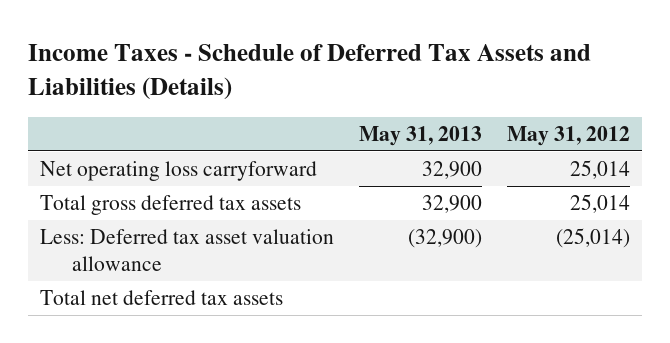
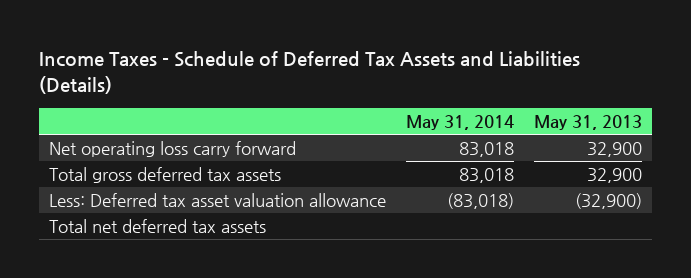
[506,125,630,146] May 31, 2012 -> none
none -> [405,114,514,130] May 31, 2014
[39,161,317,182] Net operating loss carryforward -> [49,141,297,158] Net operating loss carry forward

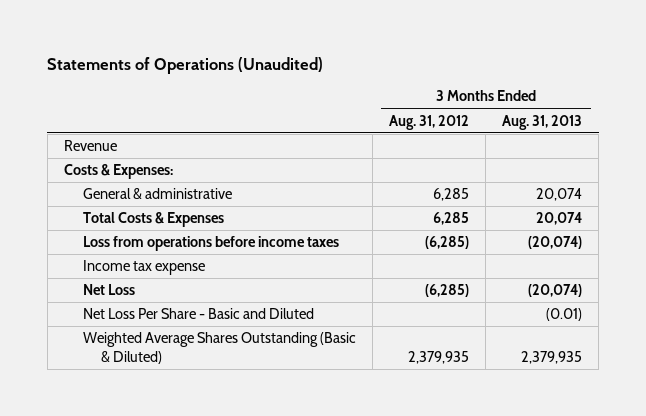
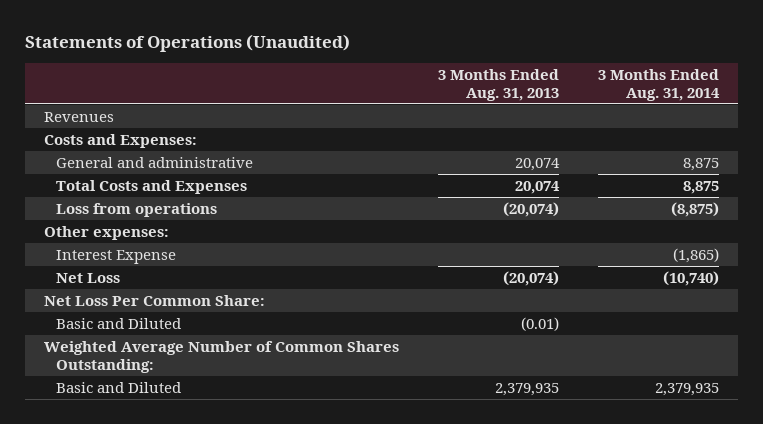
[388,114,469,130] Aug. 31, 2012 -> none
none -> [597,69,720,101] 3 Months Ended Aug. 31, 2014
[82,260,205,276] Income tax expense -> none
[64,140,118,152] Revenue -> [44,111,115,122] Revenues
[64,164,174,180] Costs & Expenses: -> [44,133,198,148] Costs and Expenses:
[82,188,232,200] General & administrative -> [56,156,254,168] General and administrative
[82,212,224,228] Total Costs & Expenses -> [56,179,248,194] Total Costs and Expenses
[82,236,339,252] Loss from operations before income taxes -> [56,202,218,217] Loss from operations
none -> [44,225,170,240] Other expenses:
none -> [56,249,177,264] Interest Expense
none -> [44,294,266,306] Net Loss Per Common Share:
[82,308,314,320] Net Loss Per Share - Basic and Diluted -> [56,317,182,329] Basic and Diluted
none -> [44,340,400,373] Weighted Average Number of Common Shares Outstanding:
[82,332,356,364] Weighted Average Shares Outstanding (Basic & Diluted) -> [56,381,182,393] Basic and Diluted

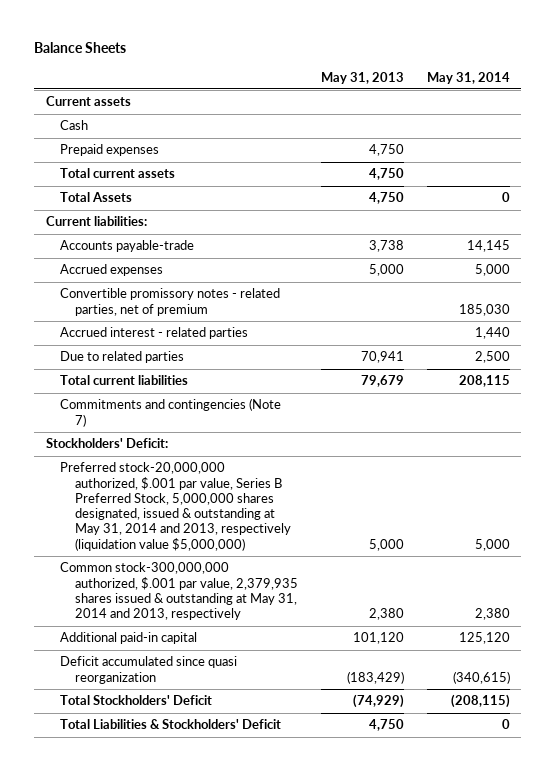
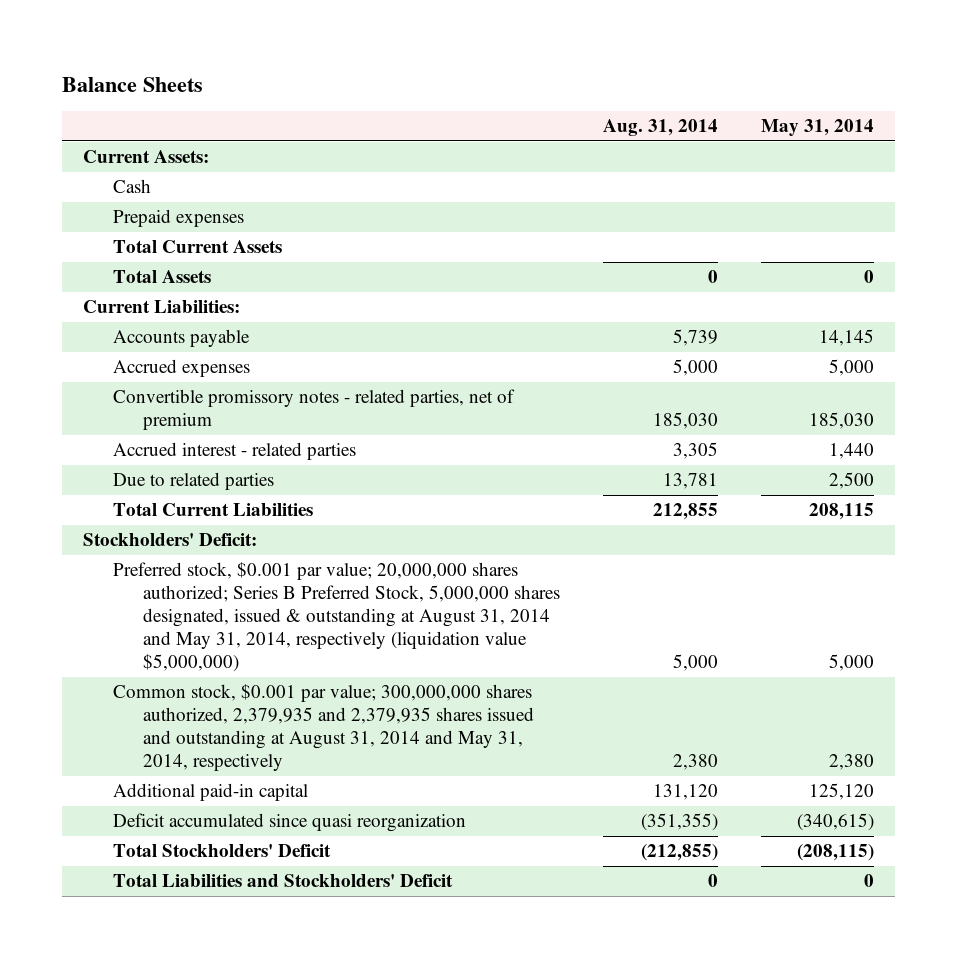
[320,71,404,84] May 31, 2013 -> none
none -> [602,119,718,137] Aug. 31, 2014
[45,96,131,107] Current assets -> [83,150,210,164] Current Assets:
[60,168,176,179] Total current assets -> [113,240,283,254] Total Current Assets
[45,216,147,227] Current liabilities: -> [83,300,241,314] Current Liabilities:
[60,240,195,253] Accounts payable-trade -> [113,329,251,348] Accounts payable
[60,398,282,427] Commitments and contingencies (Note 7) -> none
[60,375,189,386] Total current liabilities -> [113,503,314,517] Total Current Liabilities
[60,462,291,551] Preferred stock-20,000,000 authorized, $.001 par value, Series B Preferred Stock, 5,000,000 shares designated, issued & outstanding at May 31, 2014 and 2013, respectively (liquidation value $5,000,000) -> [113,562,561,673] Preferred stock, $0.001 par value; 20,000,000 shares authorized; Series B Preferred Stock, 5,000,000 shares designated, issued & outstanding at August 31, 2014 and May 31, 2014, respectively (liquidation value $5,000,000)
[60,562,298,621] Common stock-300,000,000 authorized, $.001 par value, 2,379,935 shares issued & outstanding at May 31, 2014 and 2013, respectively -> [113,684,535,772] Common stock, $0.001 par value; 300,000,000 shares authorized, 2,379,935 and 2,379,935 shares issued and outstanding at August 31, 2014 and May 31, 2014, respectively
[60,719,282,730] Total Liabilities & Stockholders' Deficit -> [113,874,454,888] Total Liabilities and Stockholders' Deficit

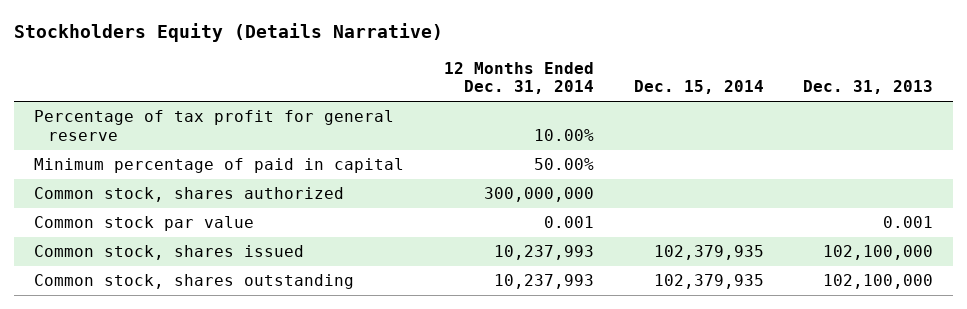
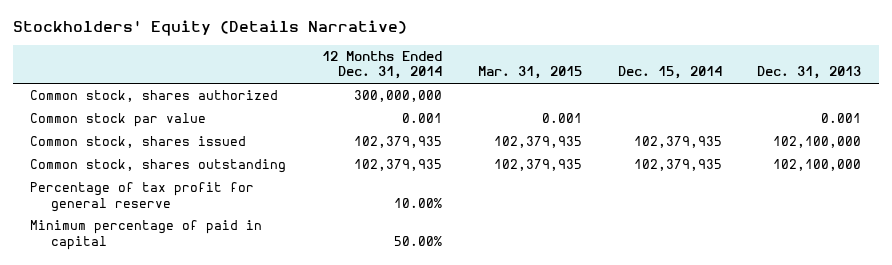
[13,22,443,42] Stockholders Equity (Details Narrative) -> [12,20,407,37] Stockholders' Equity (Details Narrative)
none -> [477,66,582,80] Mar. 31, 2015
[493,245,594,261] 10,237,993 -> [354,136,443,149] 102,379,935
[493,274,594,290] 10,237,993 -> [354,159,443,172] 102,379,935
[33,110,394,141] Percentage of tax profit for general reserve -> [30,182,255,212] Percentage of tax profit for general reserve
[33,158,404,174] Minimum percentage of paid in capital -> [30,220,263,250] Minimum percentage of paid in capital

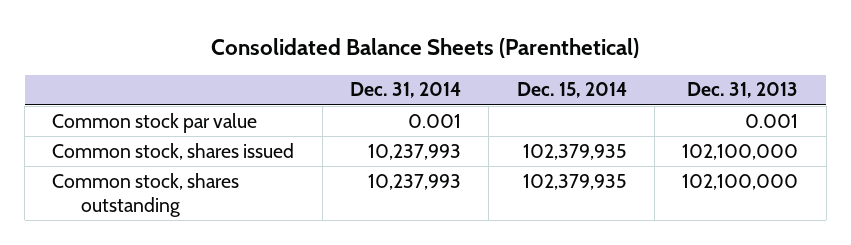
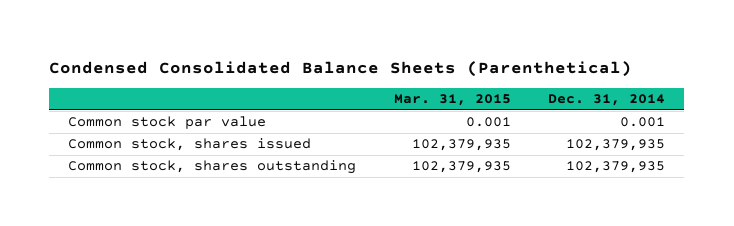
[211,38,640,59] Consolidated Balance Sheets (Parenthetical) -> [49,60,633,77] Condensed Consolidated Balance Sheets (Parenthetical)
[516,82,627,99] Dec. 15, 2014 -> none
[687,82,799,99] Dec. 31, 2013 -> none
none -> [393,94,511,107] Mar. 31, 2015
[368,143,462,160] 10,237,993 -> [566,139,666,152] 102,379,935
[368,173,462,190] 10,237,993 -> [566,161,666,174] 102,379,935

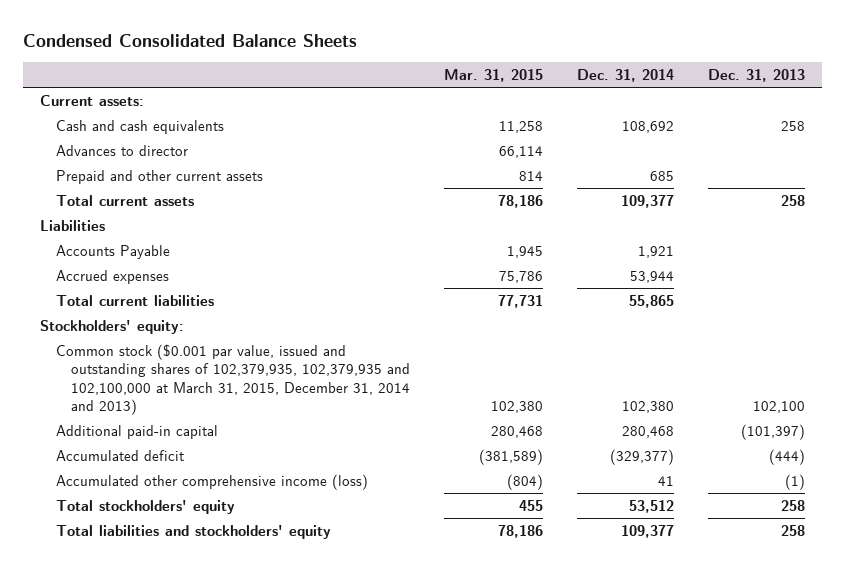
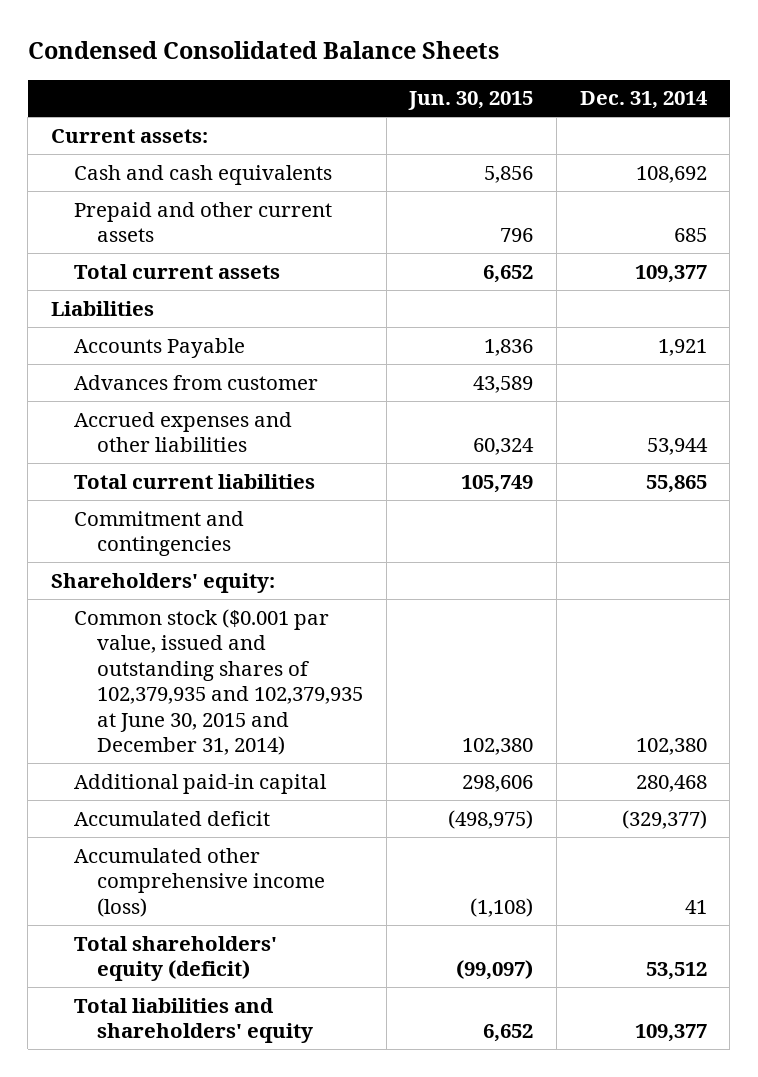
[444,68,544,82] Mar. 31, 2015 -> none
[708,68,806,82] Dec. 31, 2013 -> none
none -> [408,91,534,111] Jun. 30, 2015
[55,144,188,156] Advances to director -> none
none -> [73,374,318,390] Advances from customer
[55,269,169,284] Accrued expenses -> [73,411,292,453] Accrued expenses and other liabilities
none -> [73,510,244,557] Commitment and contingencies
[40,319,185,334] Stockholders' equity: -> [50,572,275,593] Shareholders' equity:
[55,343,411,416] Common stock ($0.001 par value, issued and outstanding shares of 102,379,935, 102,379,935 and 102,100,000 at March 31, 2015, December 31, 2014 and 2013) -> [73,608,364,756] Common stock ($0.001 par value, issued and outstanding shares of 102,379,935 and 102,379,935 at June 30, 2015 and December 31, 2014)
[55,499,235,514] Total stockholders' equity -> [73,935,277,982] Total shareholders' equity (deficit)
[55,524,331,539] Total liabilities and stockholders' equity -> [73,997,314,1044] Total liabilities and shareholders' equity

